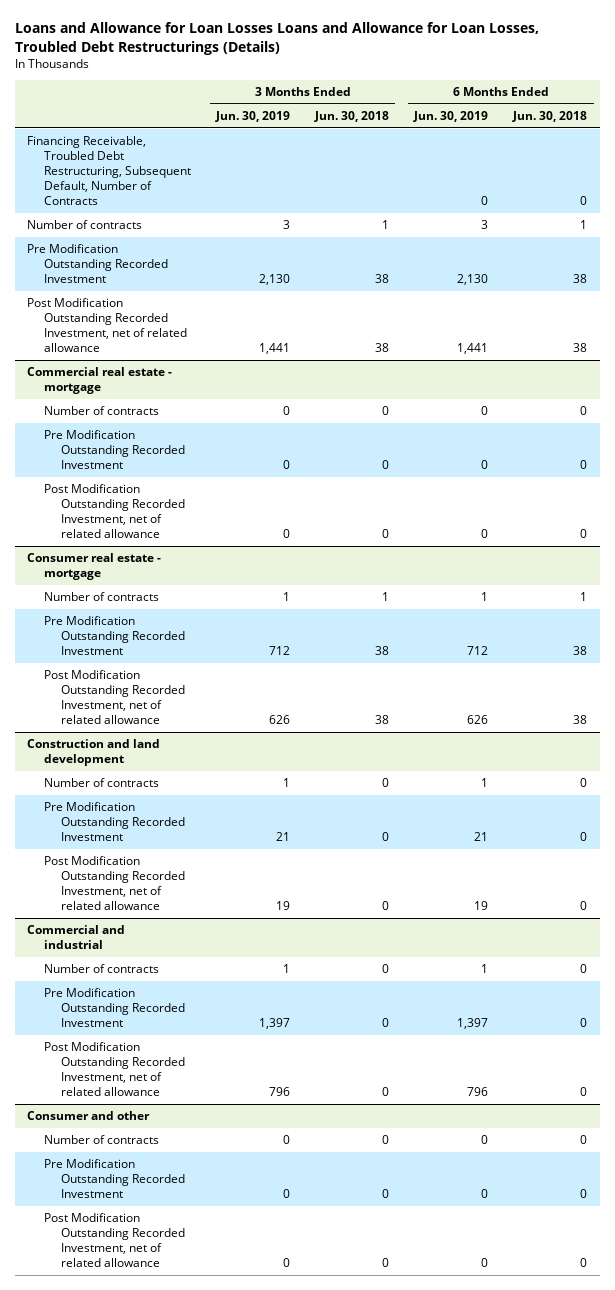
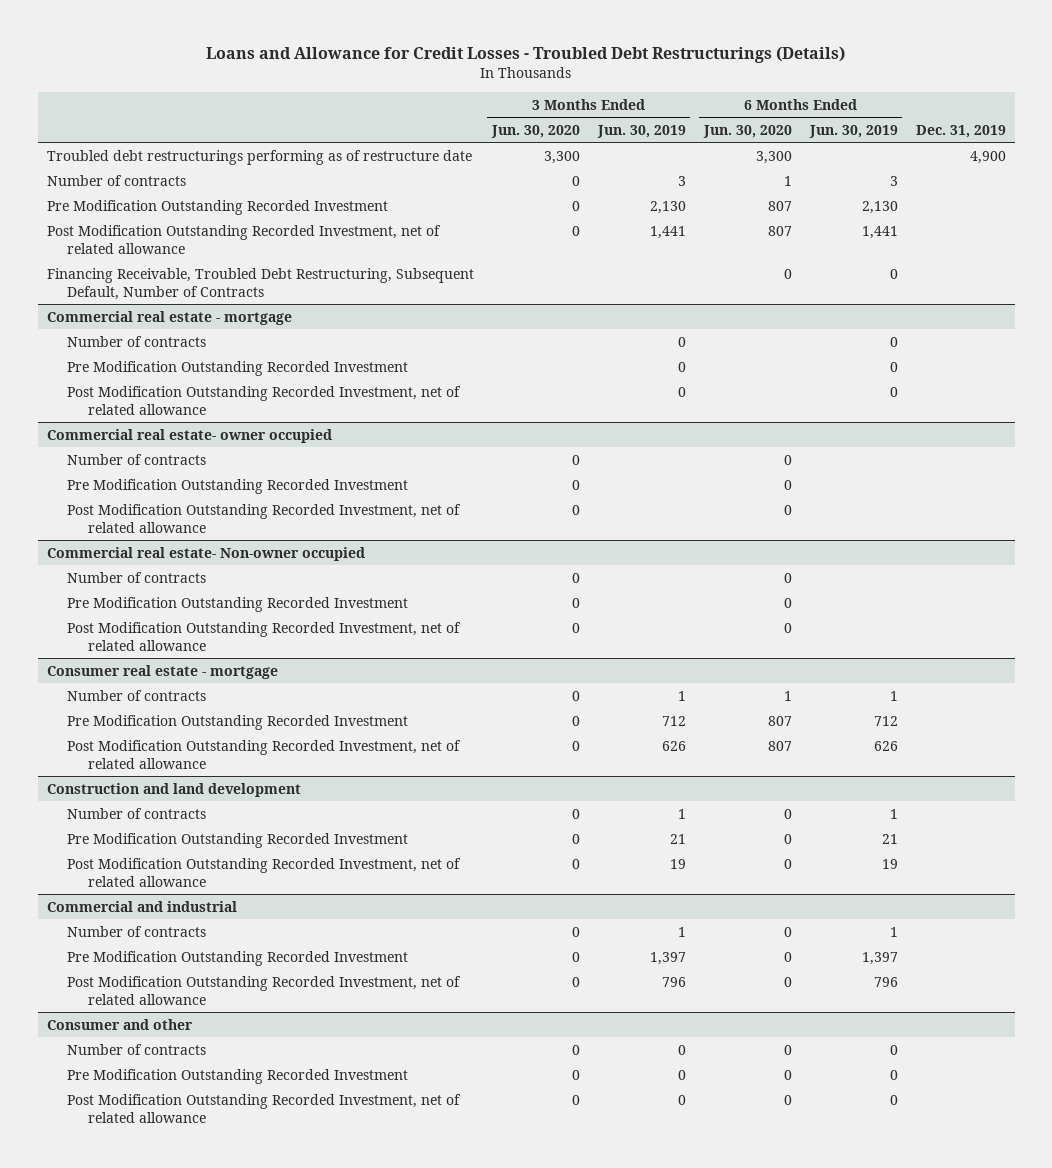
[14,22,539,55] Loans and Allowance for Loan Losses Loans and Allowance for Loan Losses, Troubled Debt Restructurings (Details) -> [206,46,846,64] Loans and Allowance for Credit Losses - Troubled Debt Restructurings (Details)
[314,110,390,122] Jun. 30, 2018 -> none
[512,110,588,122] Jun. 30, 2018 -> none
none -> [490,125,580,139] Jun. 30, 2020
none -> [702,125,792,139] Jun. 30, 2020
none -> [915,125,1006,139] Dec. 31, 2019
none -> [46,149,472,165] Troubled debt restructurings performing as of restructure date
[27,136,192,205] Financing Receivable, Troubled Debt Restructuring, Subsequent Default, Number of Contracts -> [46,267,474,300] Financing Receivable, Troubled Debt Restructuring, Subsequent Default, Number of Contracts
none -> [46,428,332,443] Commercial real estate- owner occupied
none -> [67,453,207,465] Number of contracts
none -> [67,478,409,494] Pre Modification Outstanding Recorded Investment
none -> [67,503,462,533] Post Modification Outstanding Recorded Investment, net of related allowance
none -> [46,546,365,561] Commercial real estate- Non-owner occupied
none -> [67,571,207,583] Number of contracts
none -> [67,596,409,612] Pre Modification Outstanding Recorded Investment
none -> [67,621,462,651] Post Modification Outstanding Recorded Investment, net of related allowance

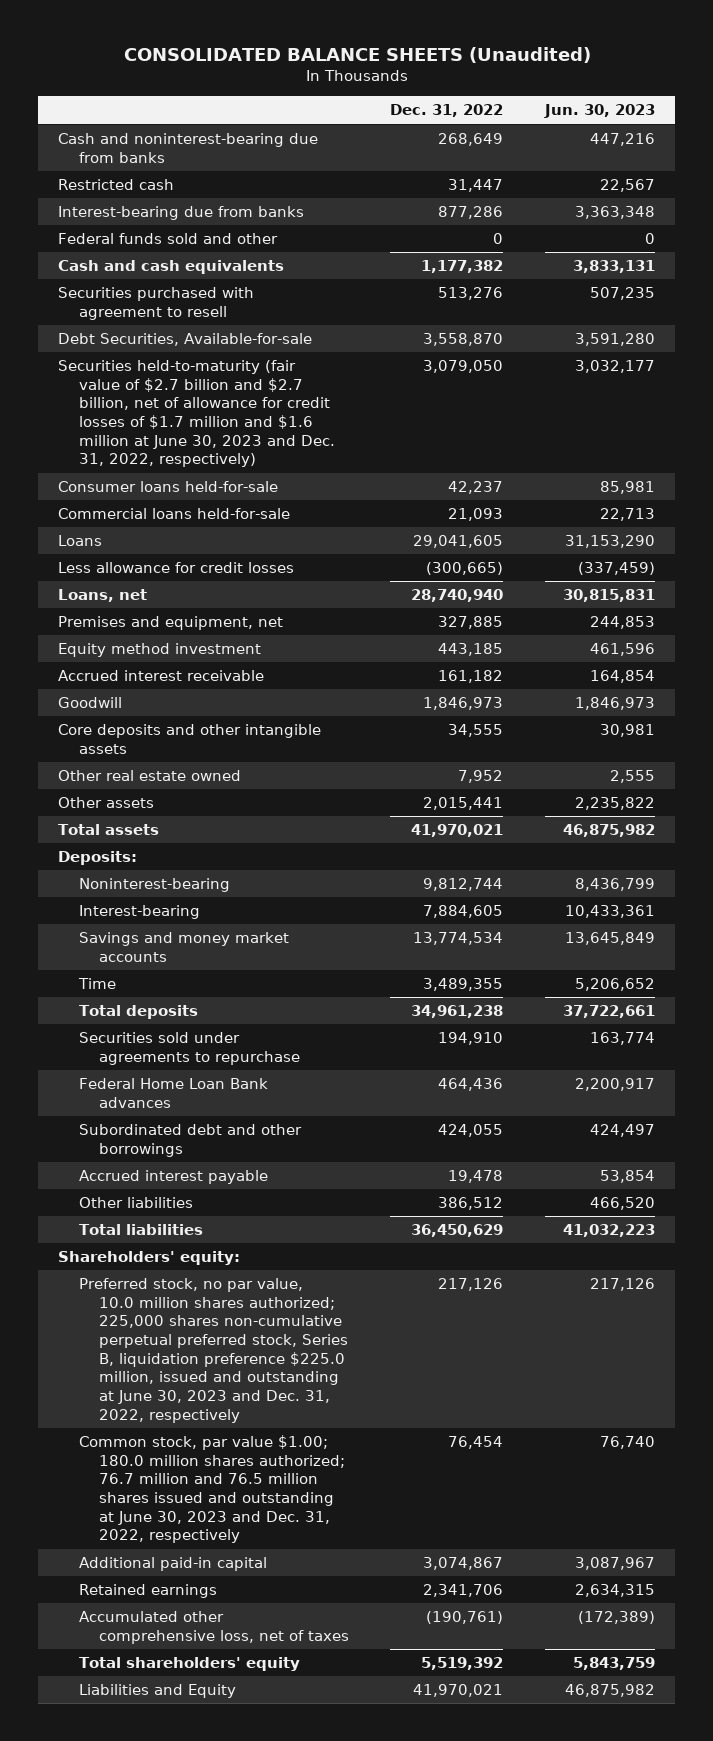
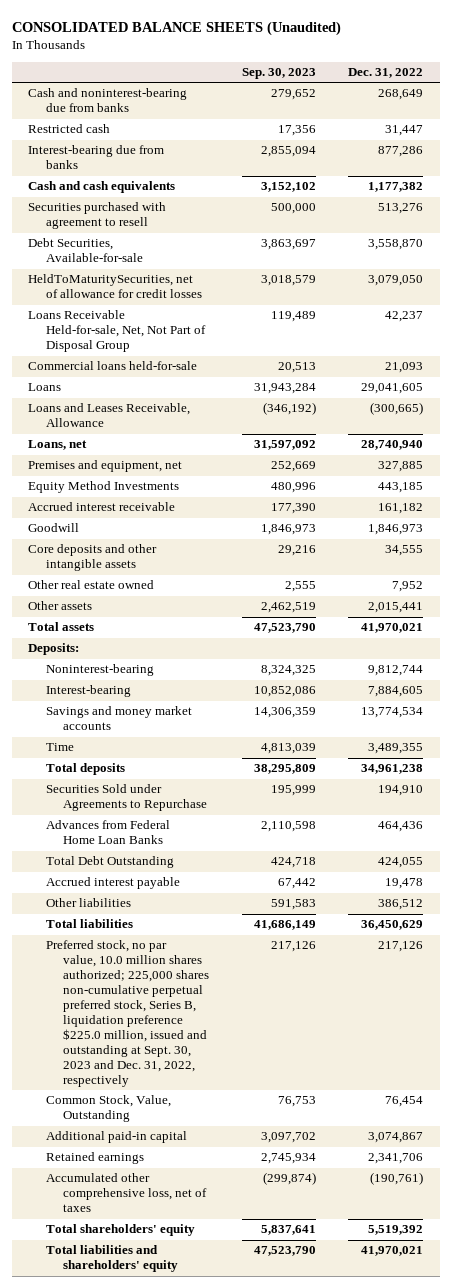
[543,104,655,119] Jun. 30, 2023 -> none
none -> [241,68,316,80] Sep. 30, 2023
[58,233,279,245] Federal funds sold and other -> none
[58,360,335,468] Securities held-to-maturity (fair value of $2.7 billion and $2.7 billion, net of allowance for credit losses of $1.7 million and $1.6 million at June 30, 2023 and Dec. 31, 2022, respectively) -> [28,274,202,299] HeldToMaturitySecurities, net of allowance for credit losses
[58,481,279,493] Consumer loans held-for-sale -> [28,310,206,353] Loans Receivable Held-for-sale, Net, Not Part of Disposal Group
[58,562,295,574] Less allowance for credit losses -> [28,403,191,428] Loans and Leases Receivable, Allowance
[58,643,262,658] Equity method investment -> [28,481,180,494] Equity Method Investments
[78,1032,300,1065] Securities sold under agreements to repurchase -> [45,784,207,812] Securities Sold under Agreements to Repurchase
[78,1078,268,1108] Federal Home Loan Bank advances -> [45,820,170,845] Advances from Federal Home Loan Banks
[78,1124,302,1157] Subordinated debt and other borrowings -> [45,856,174,869] Total Debt Outstanding
[58,1251,241,1266] Shareholders' equity: -> none
[78,1278,348,1423] Preferred stock, no par value, 10.0 million shares authorized; 225,000 shares non-cumulative perpetual preferred stock, Series B, liquidation preference $225.0 million, issued and outstanding at June 30, 2023 and Dec. 31, 2022, respectively -> [45,940,209,1087] Preferred stock, no par value, 10.0 million shares authorized; 225,000 shares non-cumulative perpetual preferred stock, Series B, liquidation preference $225.0 million, issued and outstanding at Sept. 30, 2023 and Dec. 31, 2022, respectively
[78,1435,345,1544] Common stock, par value $1.00; 180.0 million shares authorized; 76.7 million and 76.5 million shares issued and outstanding at June 30, 2023 and Dec. 31, 2022, respectively -> [45,1095,171,1123] Common Stock, Value, Outstanding
[78,1684,236,1699] Liabilities and Equity -> [45,1245,178,1273] Total liabilities and shareholders' equity

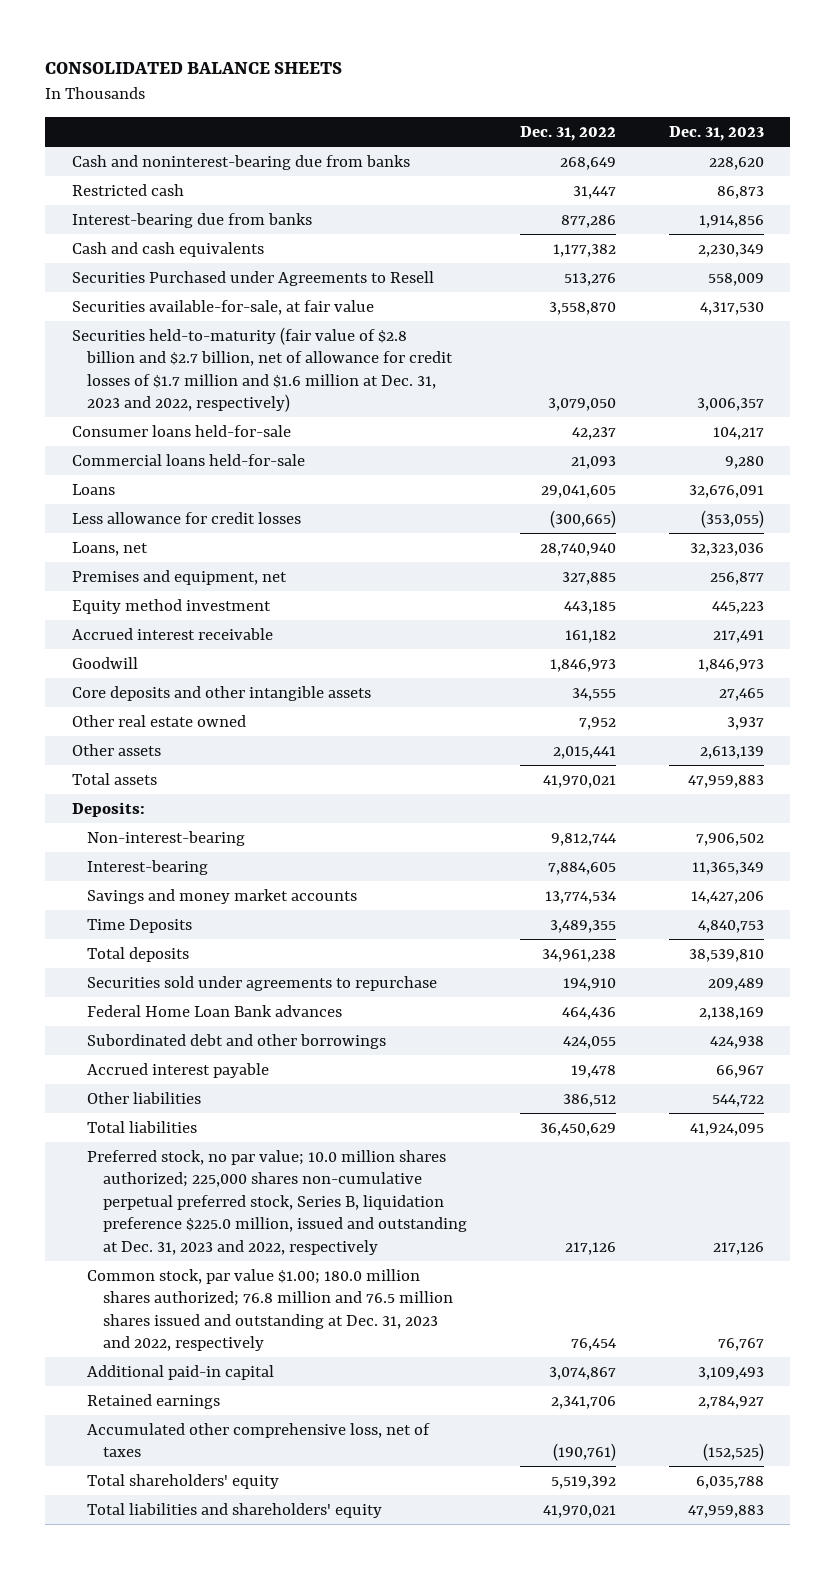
[11,20,341,36] CONSOLIDATED BALANCE SHEETS (Unaudited) -> [45,61,343,74] CONSOLIDATED BALANCE SHEETS
[241,68,316,80] Sep. 30, 2023 -> none
none -> [668,125,764,141] Dec. 31, 2023
[28,202,167,230] Securities purchased with agreement to resell -> [71,270,434,286] Securities Purchased under Agreements to Resell
[28,238,143,263] Debt Securities, Available-for-sale -> [71,299,374,315] Securities available-for-sale, at fair value
[28,274,202,299] HeldToMaturitySecurities, net of allowance for credit losses -> [71,326,454,413] Securities held-to-maturity (fair value of $2.8 billion and $2.7 billion, net of allowance for credit losses of $1.7 million and $1.6 million at Dec. 31, 2023 and 2022, respectively)
[28,310,206,353] Loans Receivable Held-for-sale, Net, Not Part of Disposal Group -> [71,424,291,437] Consumer loans held-for-sale
[28,403,191,428] Loans and Leases Receivable, Allowance -> [71,511,301,524] Less allowance for credit losses
[28,481,180,494] Equity Method Investments -> [71,598,271,614] Equity method investment
[45,664,154,677] Noninterest-bearing -> [87,830,246,846] Non-interest-bearing
[45,743,74,752] Time -> [87,918,193,933] Time Deposits
[45,784,207,812] Securities Sold under Agreements to Repurchase -> [87,975,438,991] Securities sold under agreements to repurchase
[45,820,170,845] Advances from Federal Home Loan Banks -> [87,1004,343,1017] Federal Home Loan Bank advances
[45,856,174,869] Total Debt Outstanding -> [87,1033,387,1049] Subordinated debt and other borrowings
[45,940,209,1087] Preferred stock, no par value, 10.0 million shares authorized; 225,000 shares non-cumulative perpetual preferred stock, Series B, liquidation preference $225.0 million, issued and outstanding at Sept. 30, 2023 and Dec. 31, 2022, respectively -> [87,1149,468,1255] Preferred stock, no par value; 10.0 million shares authorized; 225,000 shares non-cumulative perpetual preferred stock, Series B, liquidation preference $225.0 million, issued and outstanding at Dec. 31, 2023 and 2022, respectively
[45,1095,171,1123] Common Stock, Value, Outstanding -> [87,1268,454,1352] Common stock, par value $1.00; 180.0 million shares authorized; 76.8 million and 76.5 million shares issued and outstanding at Dec. 31, 2023 and 2022, respectively

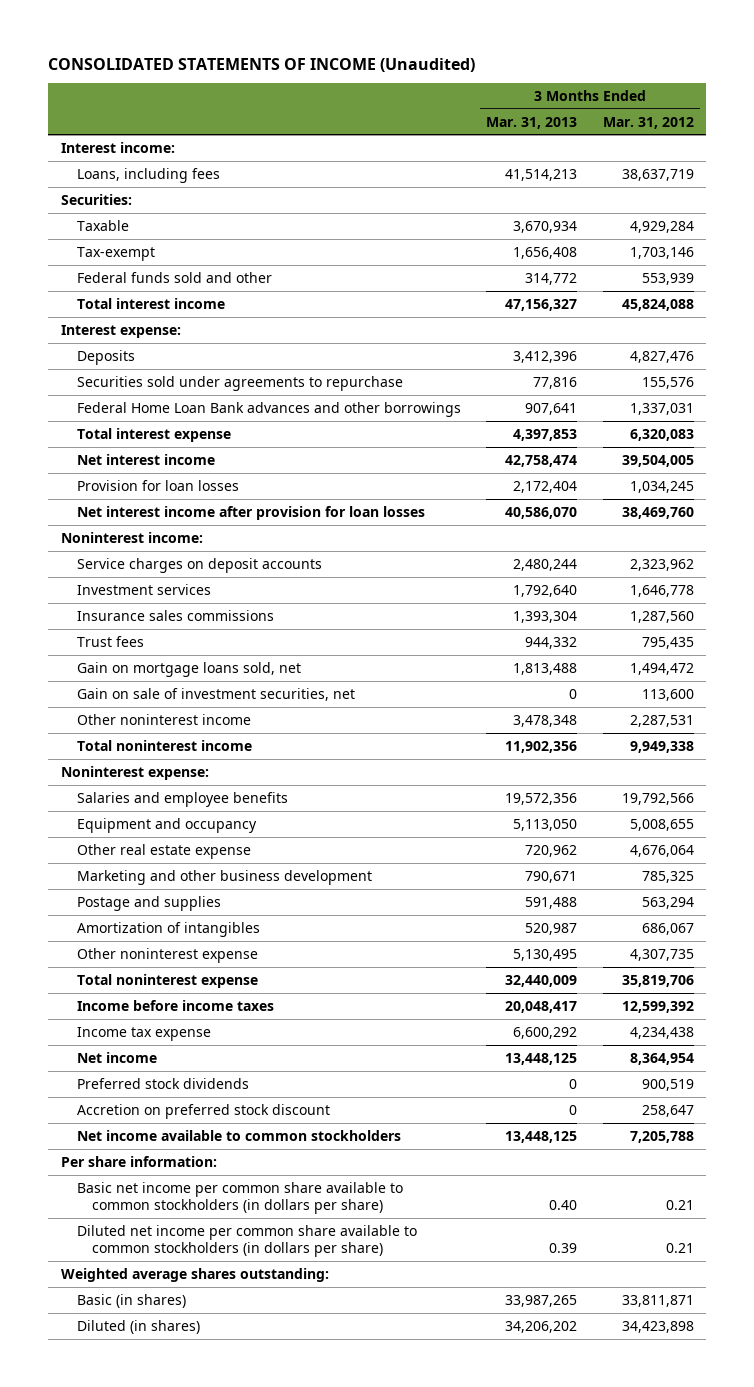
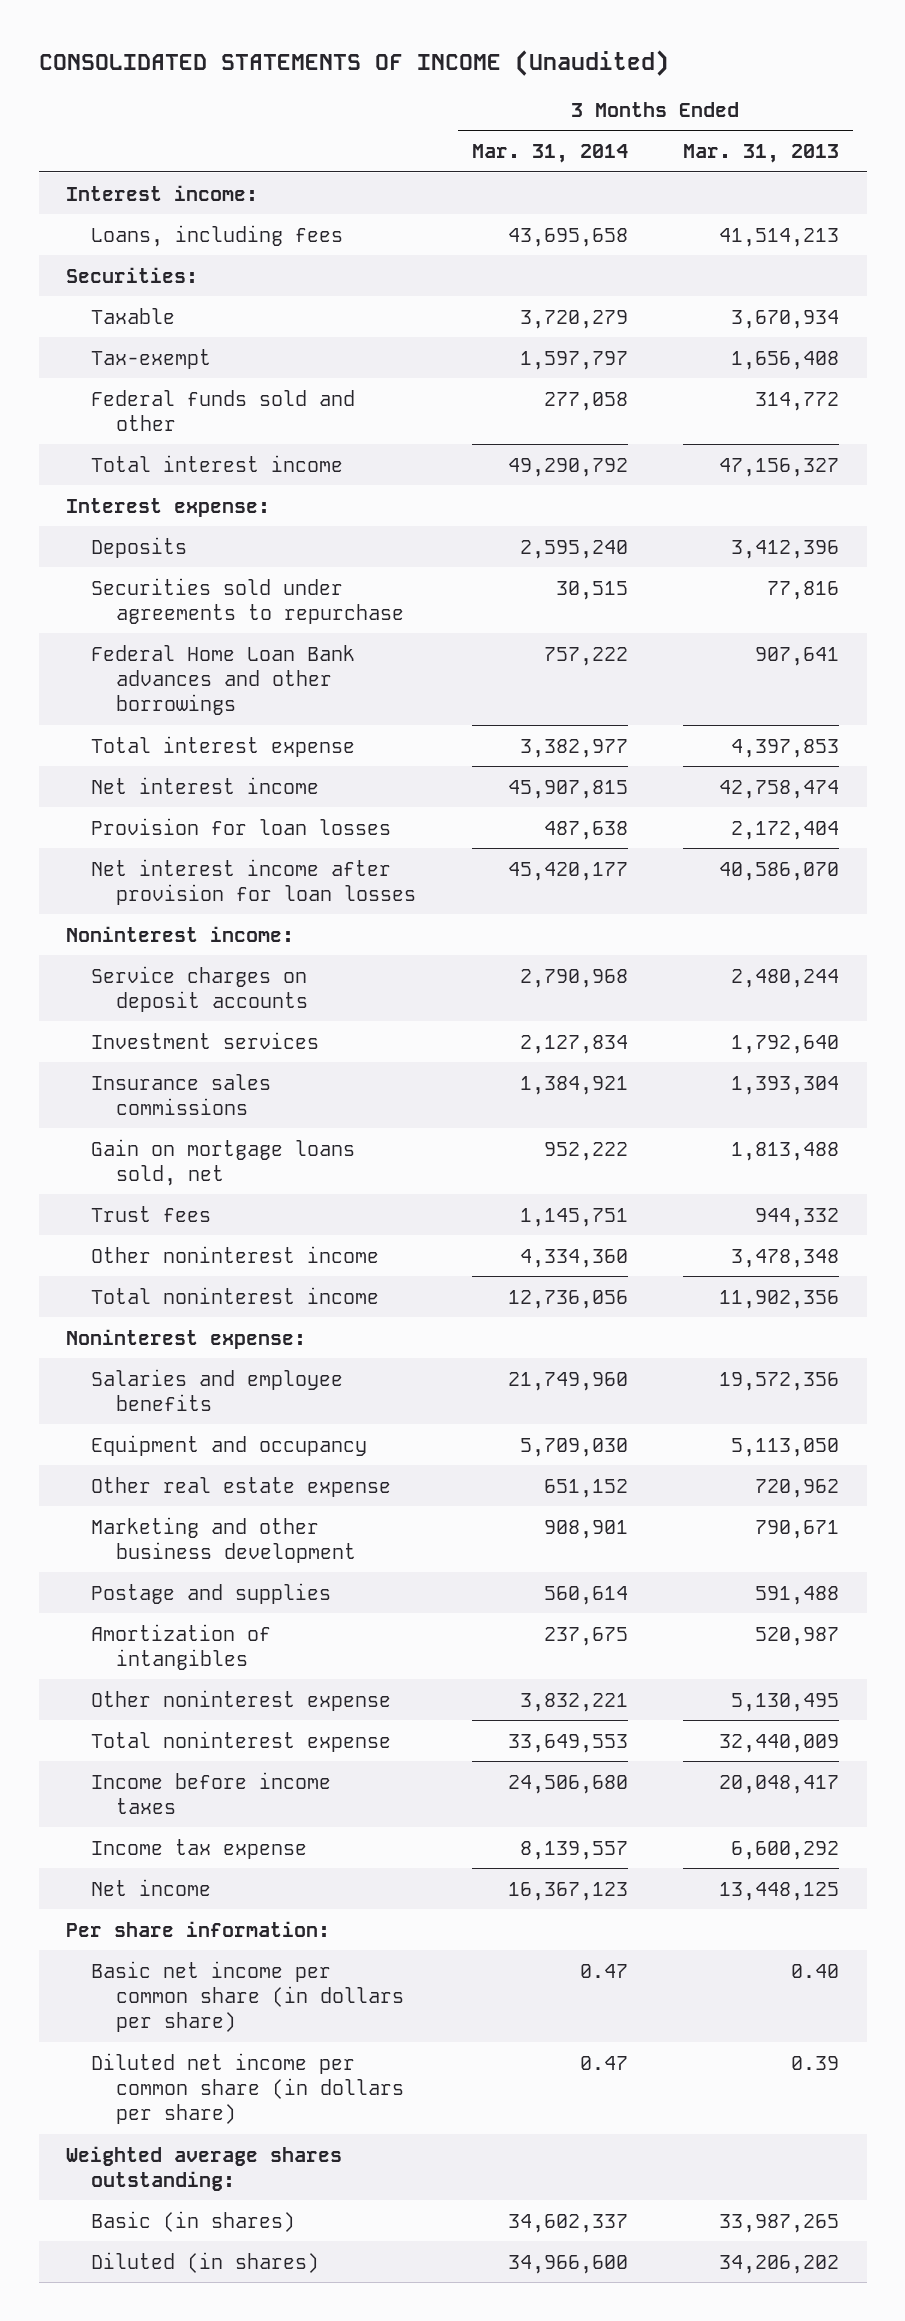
[602,116,694,129] Mar. 31, 2012 -> none
none -> [471,144,628,164] Mar. 31, 2014
[76,687,355,701] Gain on sale of investment securities, net -> none
[76,635,144,647] Trust fees -> [91,1205,212,1222] Trust fees
[76,1077,249,1089] Preferred stock dividends -> none
[76,1103,330,1119] Accretion on preferred stock discount -> none
[76,1129,401,1141] Net income available to common stockholders -> none
[76,1181,403,1214] Basic net income per common share available to common stockholders (in dollars per share) -> [91,1960,405,2033] Basic net income per common share (in dollars per share)
[76,1224,417,1257] Diluted net income per common share available to common stockholders (in dollars per share) -> [91,2052,405,2125] Diluted net income per common share (in dollars per share)

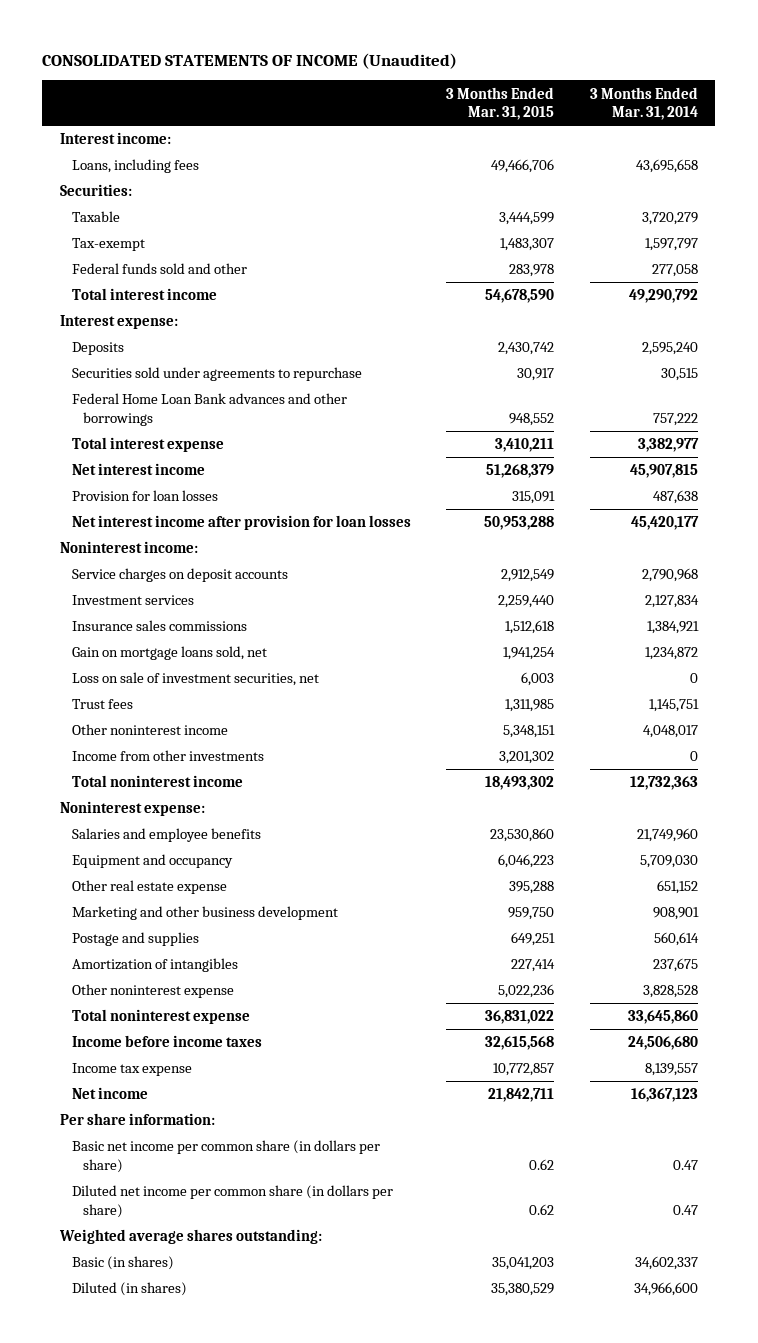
[683,144,840,164] Mar. 31, 2013 -> none
none -> [446,86,555,121] 3 Months Ended Mar. 31, 2015
[543,1141,628,1161] 952,222 -> [644,647,698,661] 1,234,872
none -> [71,672,319,687] Loss on sale of investment securities, net
[519,1248,628,1268] 4,334,360 -> [642,725,698,739] 4,048,017
none -> [71,750,264,762] Income from other investments
[507,1289,628,1309] 12,736,056 -> [629,776,698,791] 12,732,363
[519,1692,628,1712] 3,832,221 -> [642,985,698,999] 3,828,528
[507,1733,628,1753] 33,649,553 -> [627,1010,698,1025] 33,645,860

